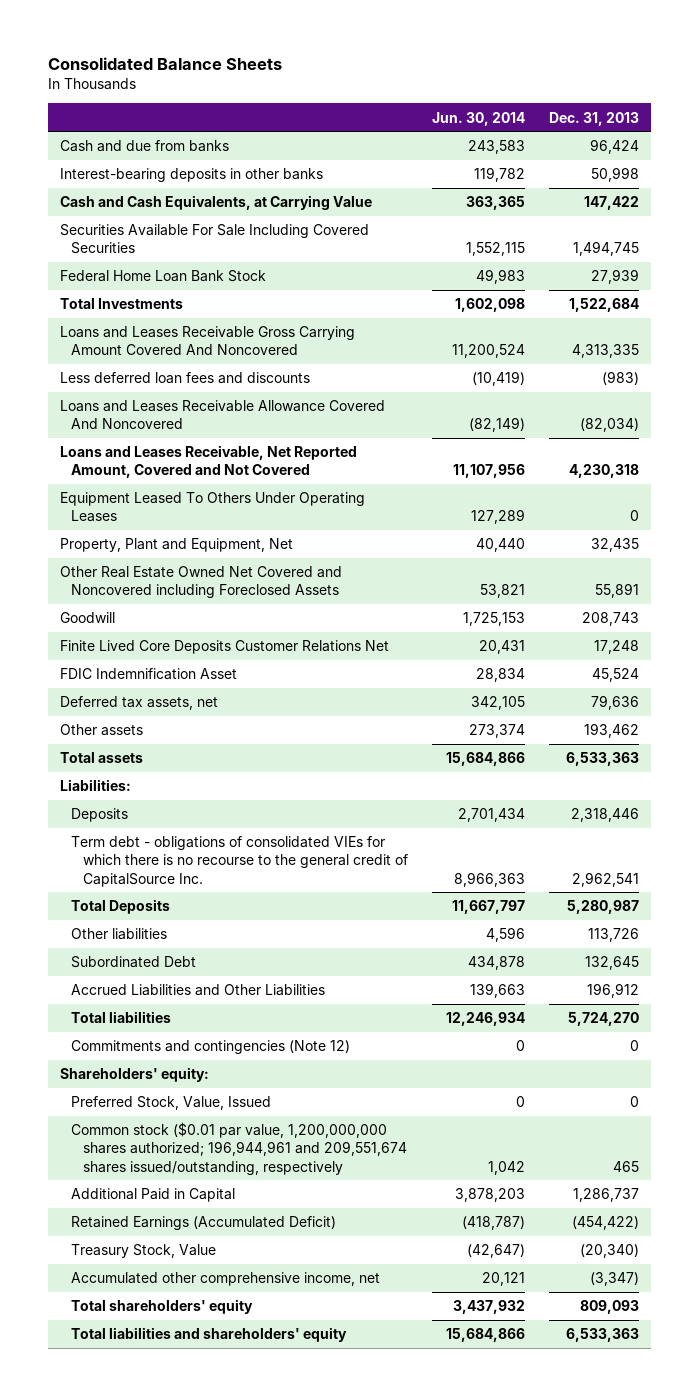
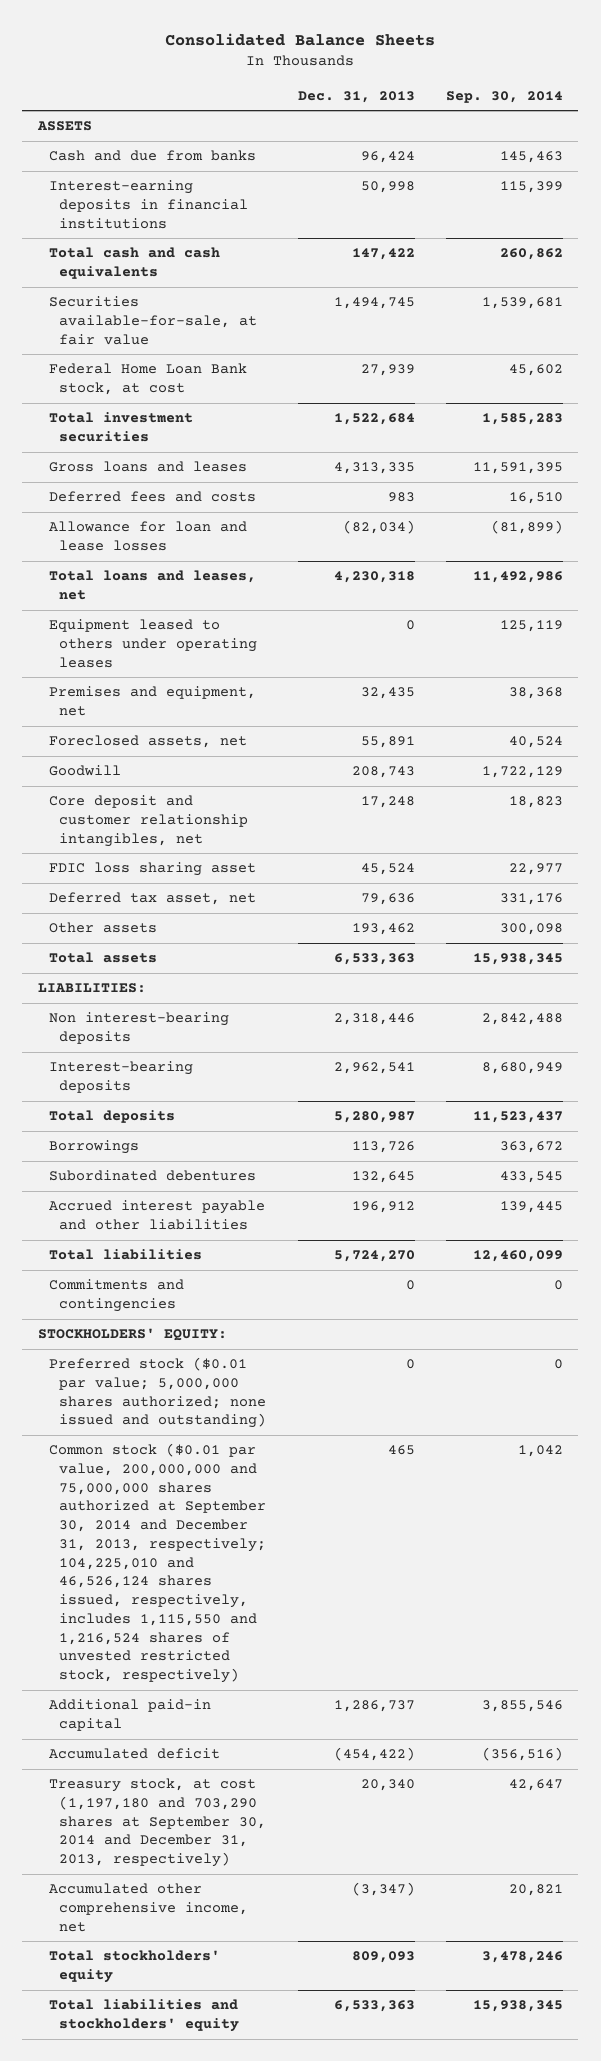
[431,111,525,126] Jun. 30, 2014 -> none
none -> [445,90,563,103] Sep. 30, 2014
none -> [36,121,92,132] ASSETS
[59,168,323,183] Interest-bearing deposits in other banks -> [48,180,249,229] Interest-earning deposits in financial institutions
[59,195,372,211] Cash and Cash Equivalents, at Carrying Value -> [48,247,220,280] Total cash and cash equivalents
[59,224,369,255] Securities Available For Sale Including Covered Securities -> [48,296,258,345] Securities available-for-sale, at fair value
[59,270,266,283] Federal Home Loan Bank Stock -> [48,363,247,396] Federal Home Loan Bank stock, at cost
[59,298,183,310] Total Investments -> [48,412,193,443] Total investment securities
[59,326,355,356] Loans and Leases Receivable Gross Carrying Amount Covered And Noncovered -> [48,461,247,473] Gross loans and leases
[59,372,310,385] Less deferred loan fees and discounts -> [48,491,256,503] Deferred fees and costs
[601,371,639,386] (983) -> [387,492,415,503] 983
[59,400,385,430] Loans and Leases Receivable Allowance Covered And Noncovered -> [48,521,247,552] Allowance for loan and lease losses
[59,445,357,479] Loans and Leases Receivable, Net Reported Amount, Covered and Not Covered -> [48,570,256,601] Total loans and leases, net
[59,492,365,523] Equipment Leased To Others Under Operating Leases -> [48,619,258,668] Equipment leased to others under operating leases
[59,538,293,553] Property, Plant and Equipment, Net -> [48,686,256,717] Premises and equipment, net
[59,566,342,599] Other Real Estate Owned Net Covered and Noncovered including Foreclosed Assets -> [48,735,247,749] Foreclosed assets, net
[59,640,389,655] Finite Lived Core Deposits Customer Relations Net -> [48,795,249,847] Core deposit and customer relationship intangibles, net
[59,668,237,681] FDIC Indemnification Asset -> [48,862,256,877] FDIC loss sharing asset
[59,696,218,711] Deferred tax assets, net -> [48,892,256,906] Deferred tax asset, net
[59,779,131,792] Liabilities: -> [37,983,146,994] LIABILITIES:
[71,808,129,823] Deposits -> [48,1012,229,1045] Non interest-bearing deposits
[71,836,408,887] Term debt - obligations of consolidated VIEs for which there is no recourse to the general credit of CapitalSource Inc. -> [48,1061,193,1094] Interest-bearing deposits
[71,899,171,915] Total Deposits -> [48,1110,175,1124] Total deposits
[71,928,168,941] Other liabilities -> [48,1140,139,1155] Borrowings
[71,956,197,969] Subordinated Debt -> [48,1170,256,1182] Subordinated debentures
[71,984,326,997] Accrued Liabilities and Other Liabilities -> [48,1200,265,1231] Accrued interest payable and other liabilities
[71,1244,217,1259] Treasury Stock, Value -> none
[71,1040,351,1055] Commitments and contingencies (Note 12) -> [48,1279,184,1313] Commitments and contingencies
[59,1067,209,1083] Shareholders' equity: -> [37,1328,227,1342] STOCKHOLDERS' EQUITY:
[71,1096,272,1111] Preferred Stock, Value, Issued -> [48,1357,267,1429] Preferred stock ($0.01 par value; 5,000,000 shares authorized; none issued and outstanding)
[71,1122,407,1175] Common stock ($0.01 par value, 1,200,000,000 shares authorized; 196,944,961 and 209,551,674 shares issued/outstanding, respectively -> [48,1443,267,1683] Common stock ($0.01 par value, 200,000,000 and 75,000,000 shares authorized at September 30, 2014 and December 31, 2013, respectively; 104,225,010 and 46,526,124 shares issued, respectively, includes 1,115,550 and 1,216,524 shares of unvested restricted stock, respectively)
[71,1188,236,1203] Additional Paid in Capital -> [48,1699,211,1732] Additional paid-in capital
[71,1216,337,1231] Retained Earnings (Accumulated Deficit) -> [48,1748,220,1760] Accumulated deficit
none -> [48,1778,267,1868] Treasury stock, at cost (1,197,180 and 703,290 shares at September 30, 2014 and December 31, 2013, respectively)
[71,1299,254,1315] Total shareholders' equity -> [48,1950,220,1984] Total stockholders' equity
[71,1327,348,1343] Total liabilities and shareholders' equity -> [48,1999,240,2033] Total liabilities and stockholders' equity

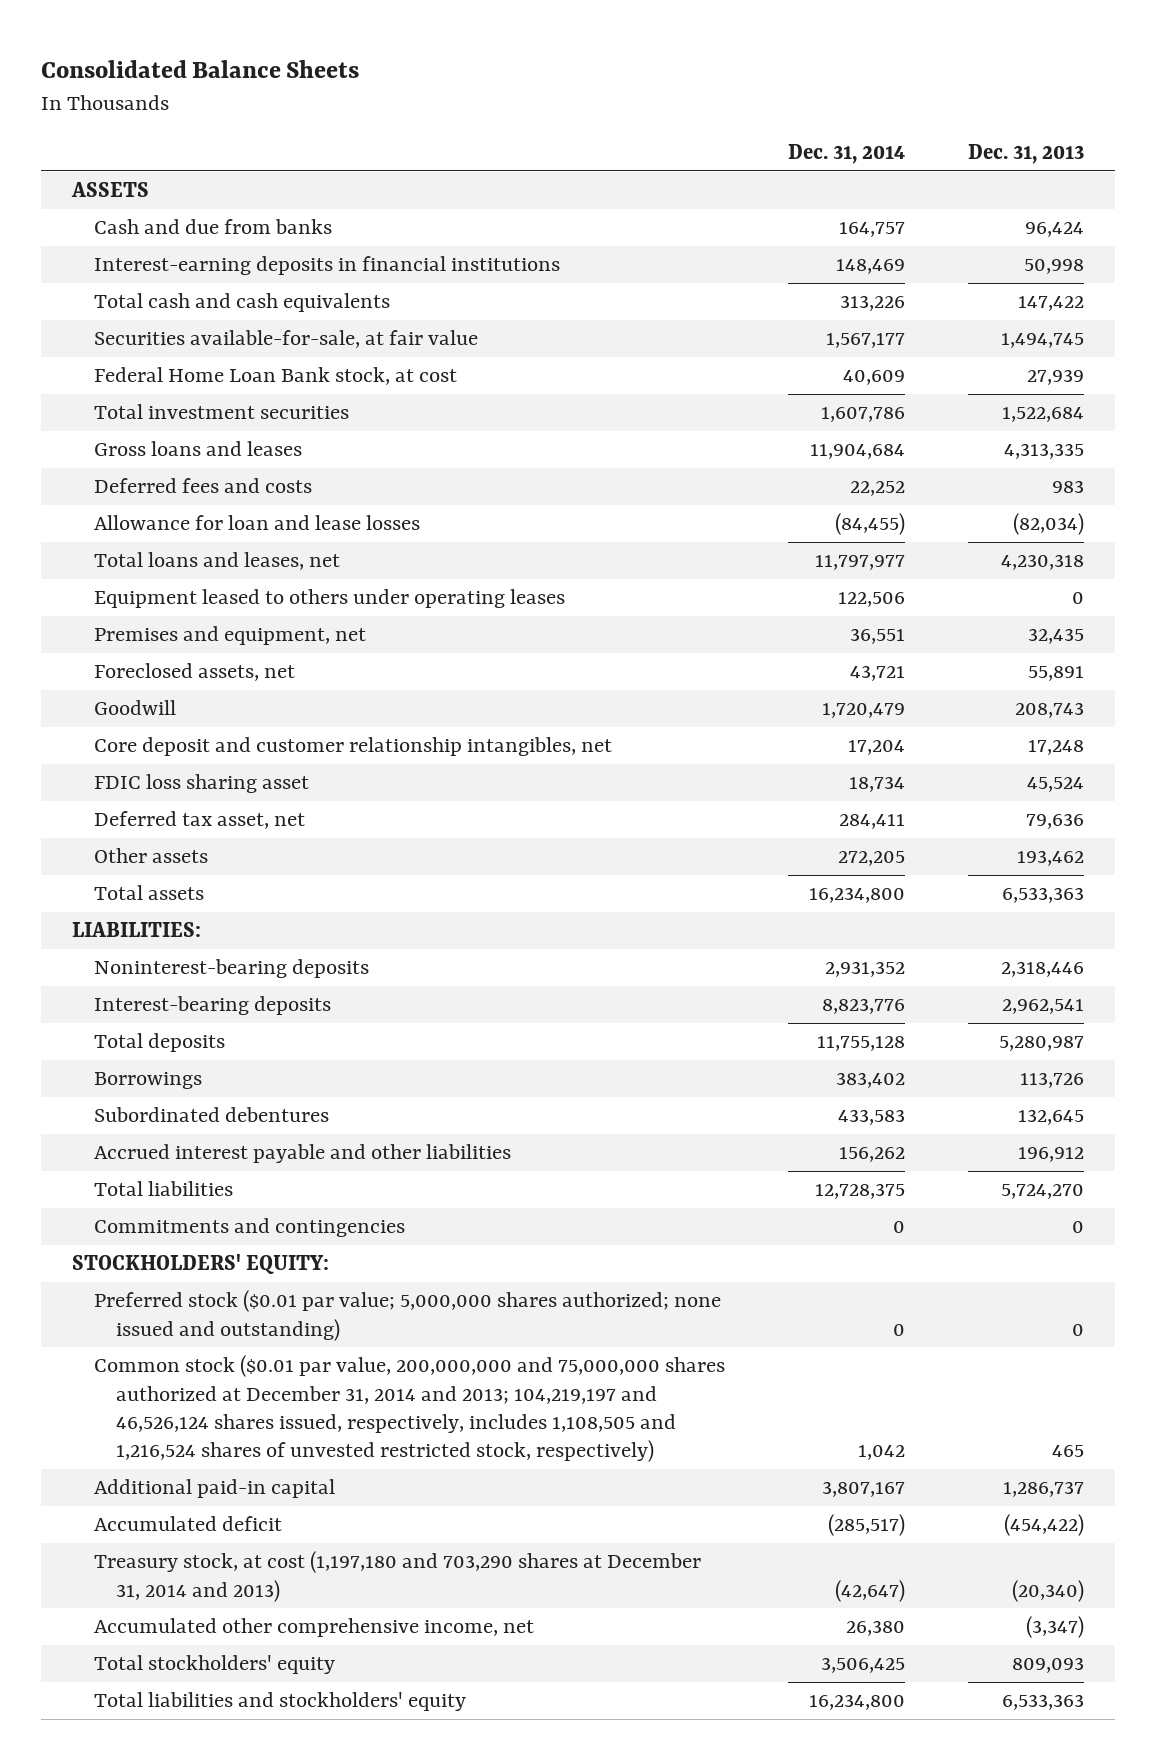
[445,90,563,103] Sep. 30, 2014 -> none
none -> [787,144,905,165] Dec. 31, 2014
[48,1012,229,1045] Non interest-bearing deposits -> [94,959,370,979] Noninterest-bearing deposits
[48,1443,267,1683] Common stock ($0.01 par value, 200,000,000 and 75,000,000 shares authorized at September 30, 2014 and December 31, 2013, respectively; 104,225,010 and 46,526,124 shares issued, respectively, includes 1,115,550 and 1,216,524 shares of unvested restricted stock, respectively) -> [94,1355,726,1463] Common stock ($0.01 par value, 200,000,000 and 75,000,000 shares authorized at December 31, 2014 and 2013; 104,219,197 and 46,526,124 shares issued, respectively, includes 1,108,505 and 1,216,524 shares of unvested restricted stock, respectively)
[48,1778,267,1868] Treasury stock, at cost (1,197,180 and 703,290 shares at September 30, 2014 and December 31, 2013, respectively) -> [94,1551,702,1602] Treasury stock, at cost (1,197,180 and 703,290 shares at December 31, 2014 and 2013)
[360,1779,415,1792] 20,340 -> [1011,1579,1084,1602] (20,340)

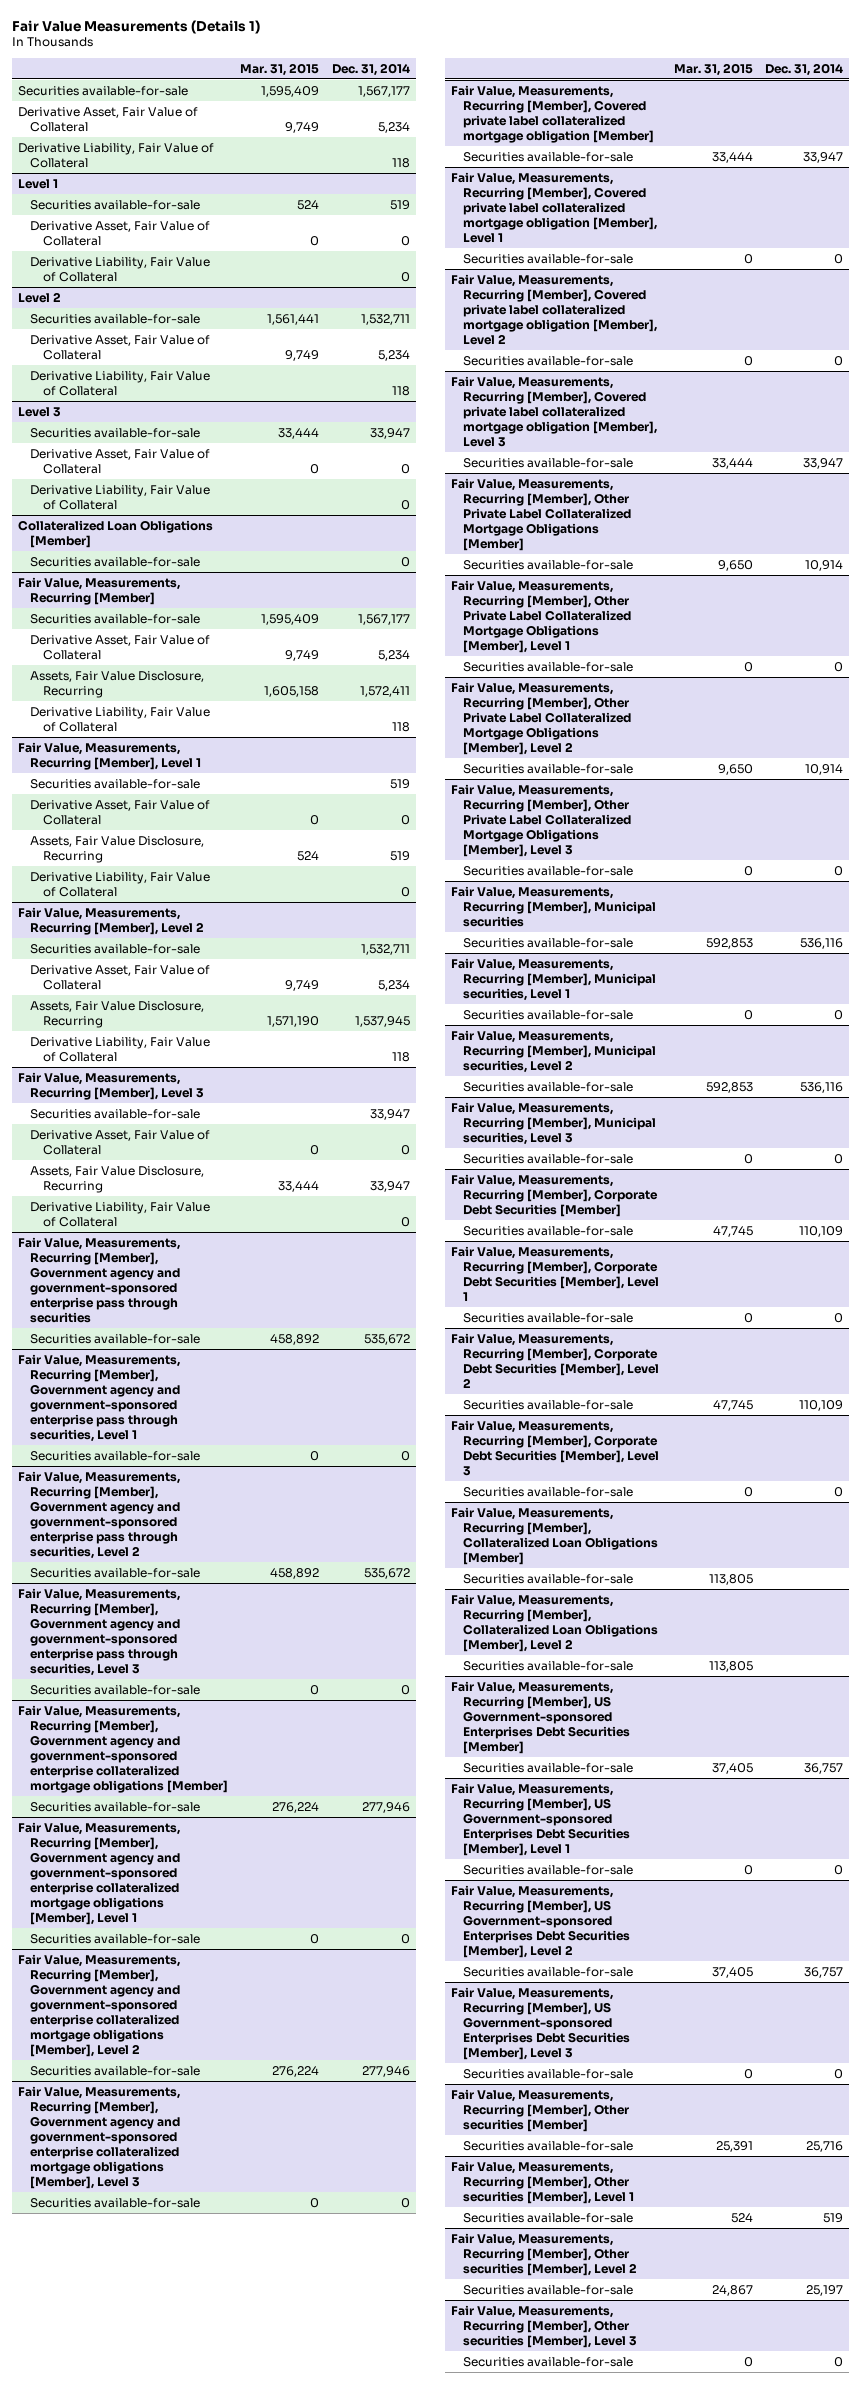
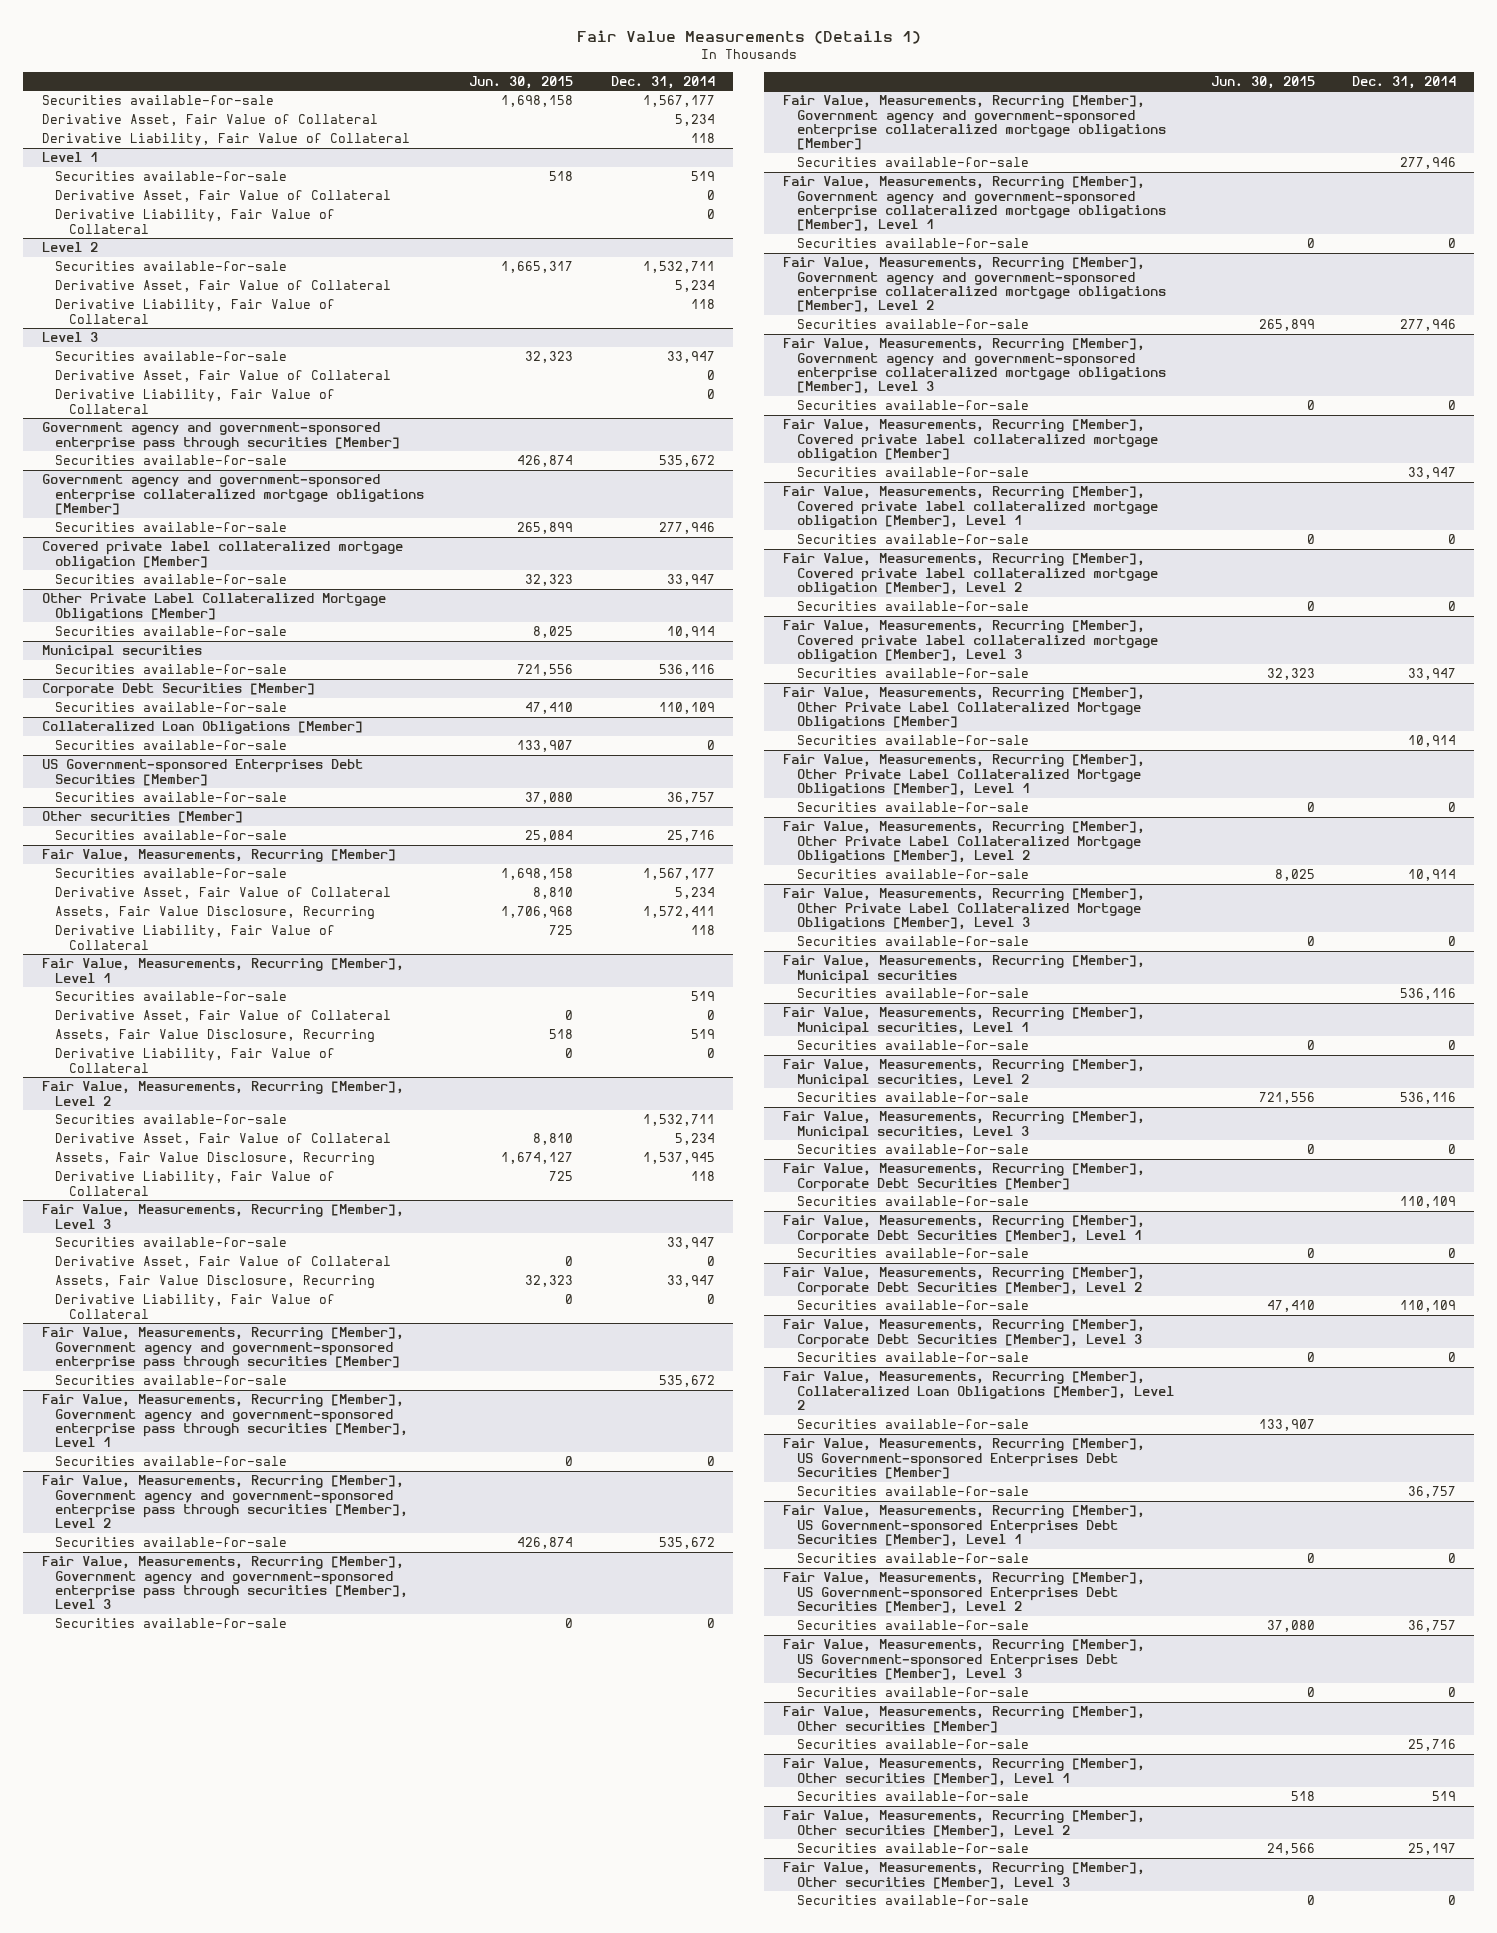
[240,62,320,76] Mar. 31, 2015 -> none
none -> [469,75,574,89] Jun. 30, 2015
none -> [41,422,401,451] Government agency and government-sponsored enterprise pass through securities [Member]
none -> [55,455,288,466] Securities available-for-sale
none -> [41,474,425,515] Government agency and government-sponsored enterprise collateralized mortgage obligations [Member]
none -> [55,522,288,533] Securities available-for-sale
none -> [41,541,403,569] Covered private label collateralized mortgage obligation [Member]
none -> [55,574,288,585] Securities available-for-sale
none -> [41,593,386,621] Other Private Label Collateralized Mortgage Obligations [Member]
none -> [55,626,288,637] Securities available-for-sale
none -> [41,645,202,660] Municipal securities
none -> [55,664,288,675] Securities available-for-sale
none -> [41,683,315,698] Corporate Debt Securities [Member]
none -> [55,702,288,713] Securities available-for-sale
none -> [41,759,363,786] US Government-sponsored Enterprises Debt Securities [Member]
none -> [55,792,288,803] Securities available-for-sale
none -> [41,811,243,824] Other securities [Member]
none -> [55,830,288,841] Securities available-for-sale
[18,1236,181,1324] Fair Value, Measurements, Recurring [Member], Government agency and government-sponsored enterprise pass through securities -> [41,1327,404,1370] Fair Value, Measurements, Recurring [Member], Government agency and government-sponsored enterprise pass through securities [Member]
[18,1353,181,1443] Fair Value, Measurements, Recurring [Member], Government agency and government-sponsored enterprise pass through securities, Level 1 -> [41,1394,409,1448] Fair Value, Measurements, Recurring [Member], Government agency and government-sponsored enterprise pass through securities [Member], Level 1
[18,1470,181,1560] Fair Value, Measurements, Recurring [Member], Government agency and government-sponsored enterprise pass through securities, Level 2 -> [41,1475,409,1529] Fair Value, Measurements, Recurring [Member], Government agency and government-sponsored enterprise pass through securities [Member], Level 2
[18,1587,181,1677] Fair Value, Measurements, Recurring [Member], Government agency and government-sponsored enterprise pass through securities, Level 3 -> [41,1556,409,1610] Fair Value, Measurements, Recurring [Member], Government agency and government-sponsored enterprise pass through securities [Member], Level 3
[451,1506,659,1565] Fair Value, Measurements, Recurring [Member], Collateralized Loan Obligations [Member] -> none
[463,1573,634,1584] Securities available-for-sale -> none

